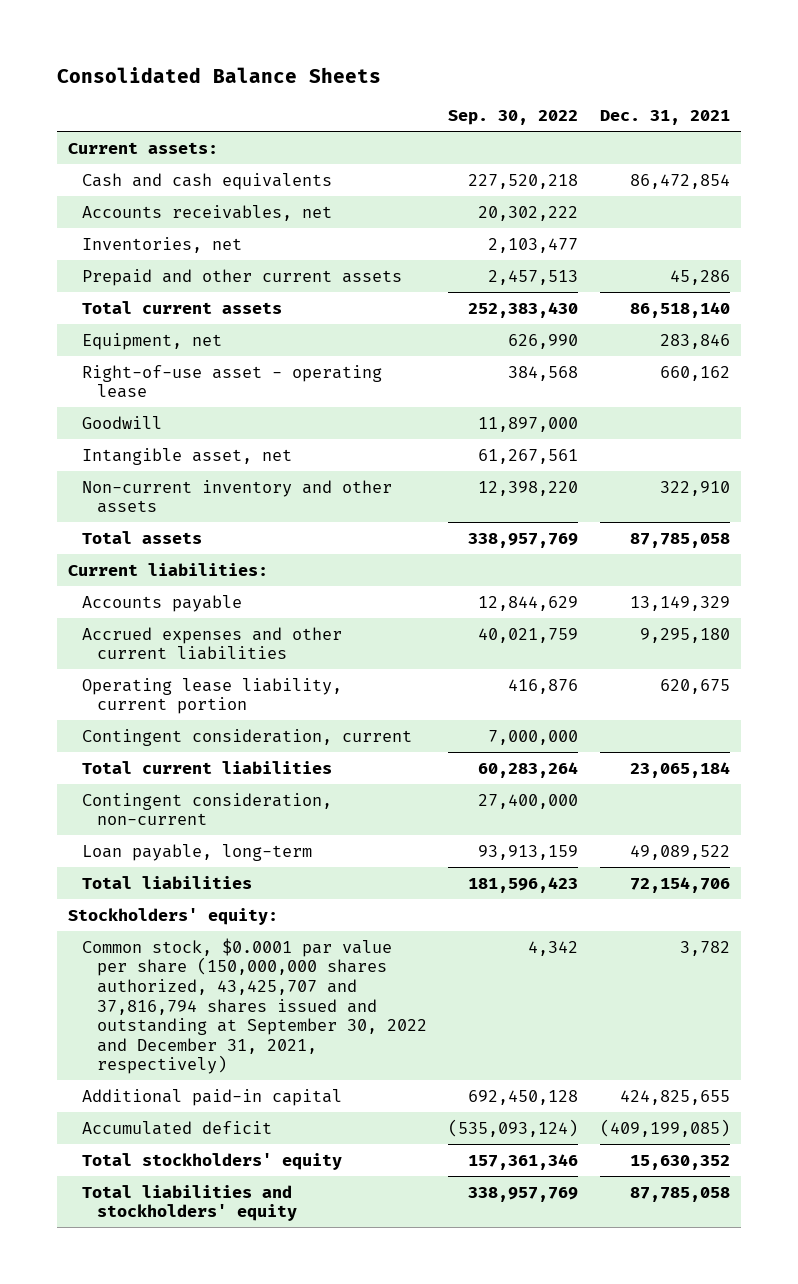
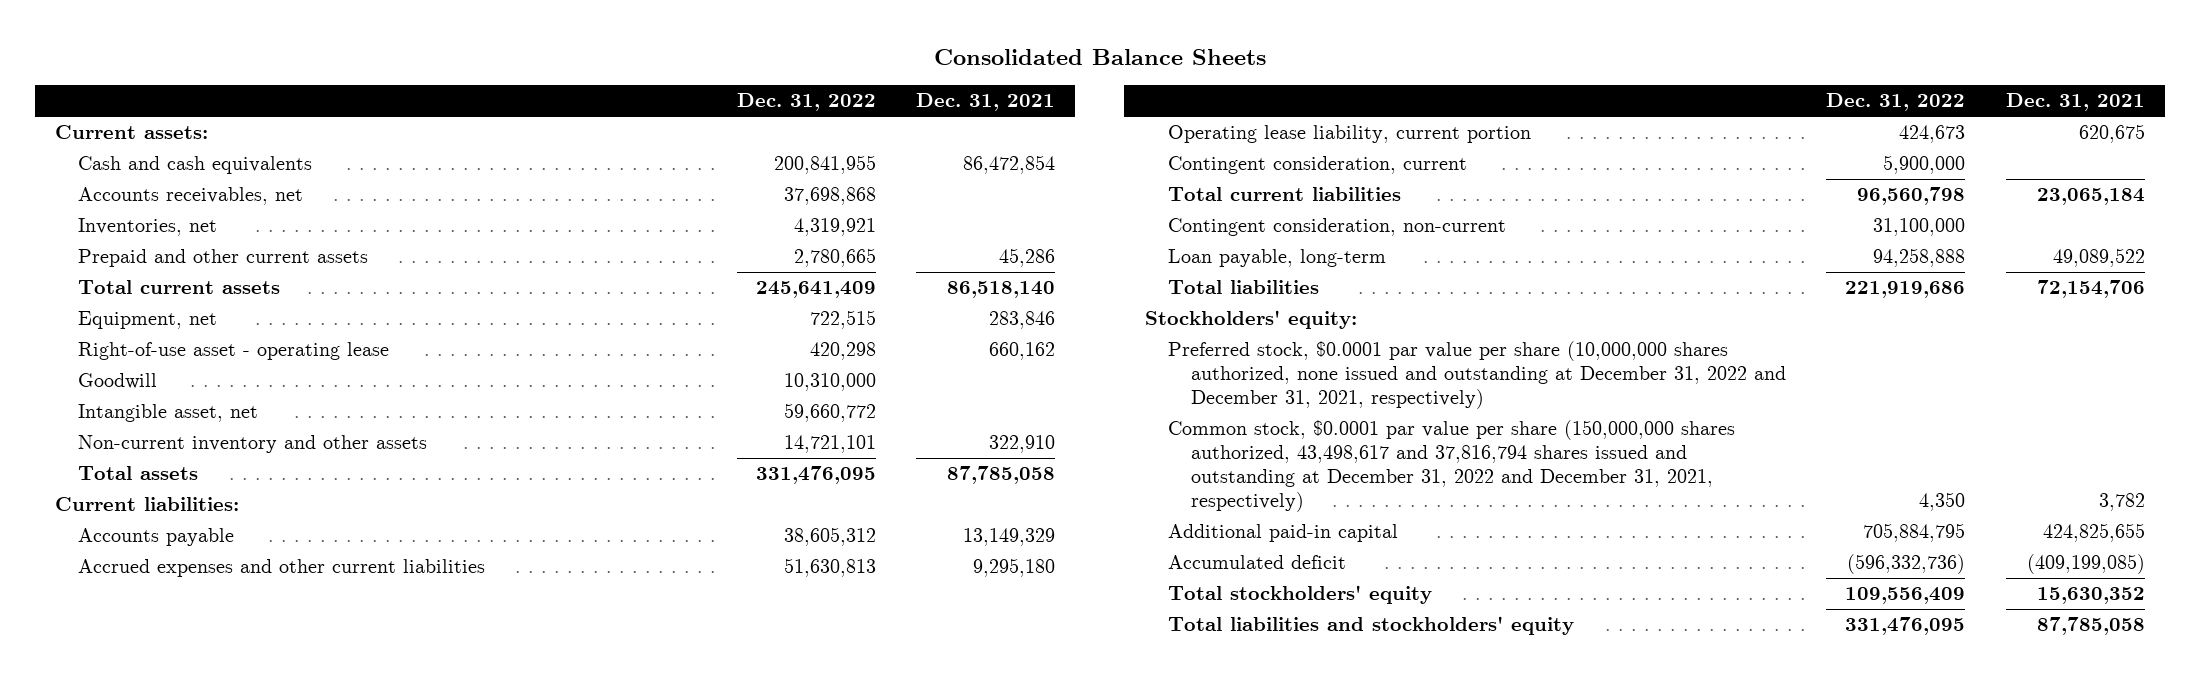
[448,110,579,126] Sep. 30, 2022 -> none
none -> [736,93,876,112] Dec. 31, 2022
none -> [1167,341,1786,410] Preferred stock, $0.0001 par value per share (10,000,000 shares authorized, none issued and outstanding at December 31, 2022 and December 31, 2021, respectively)
[82,937,427,1075] Common stock, $0.0001 par value per share (150,000,000 shares authorized, 43,425,707 and 37,816,794 shares issued and outstanding at September 30, 2022 and December 31, 2021, respectively) -> [1167,420,1735,512] Common stock, $0.0001 par value per share (150,000,000 shares authorized, 43,498,617 and 37,816,794 shares issued and outstanding at December 31, 2022 and December 31, 2021, respectively)

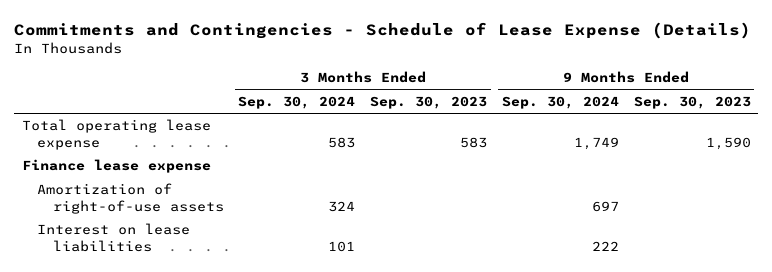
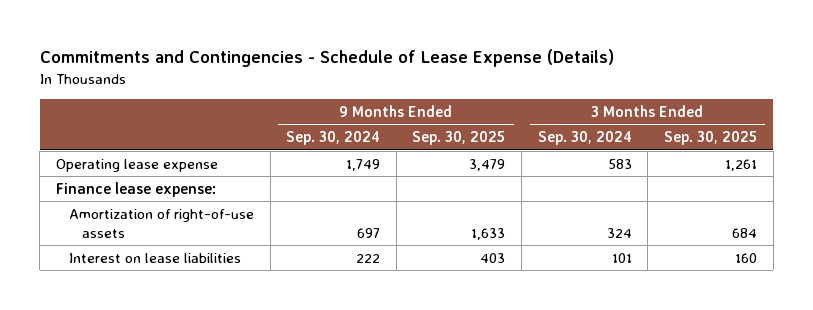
[370,95,488,109] Sep. 30, 2023 -> none
[633,95,751,109] Sep. 30, 2023 -> none
none -> [412,131,506,146] Sep. 30, 2025
none -> [664,131,758,146] Sep. 30, 2025
[21,119,211,150] Total operating lease expense -> [55,158,218,172] Operating lease expense
[21,159,211,174] Finance lease expense -> [55,181,216,197] Finance lease expense:

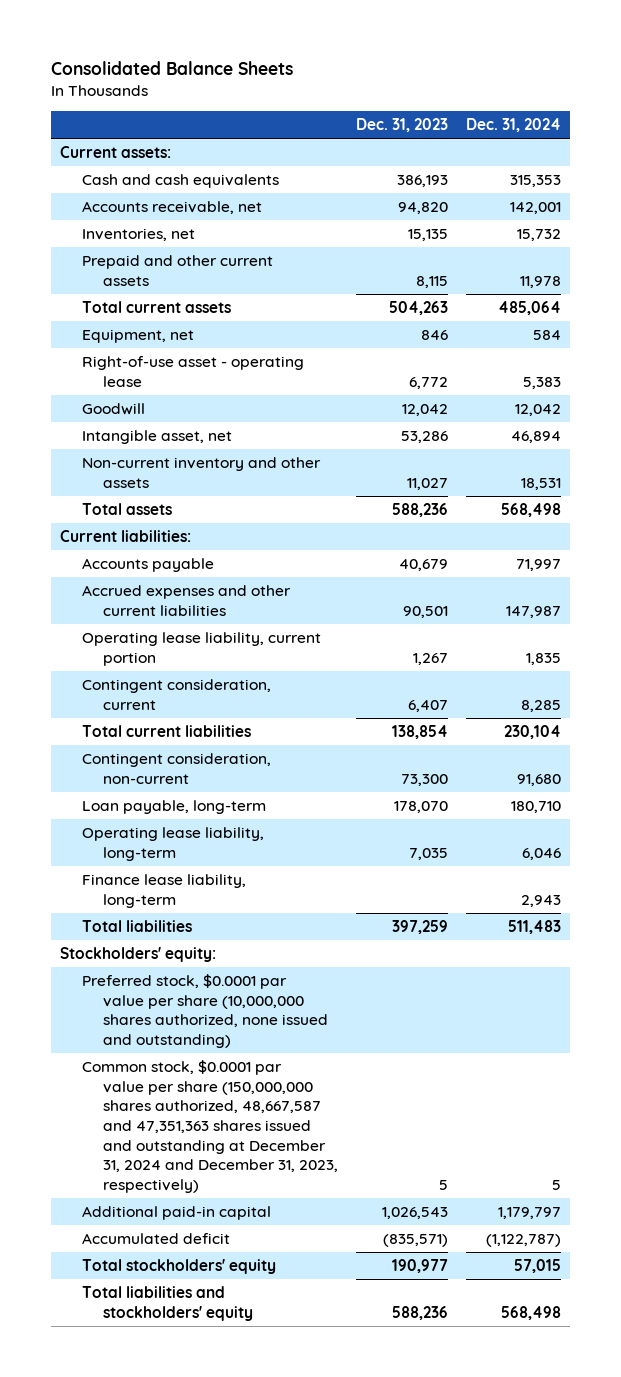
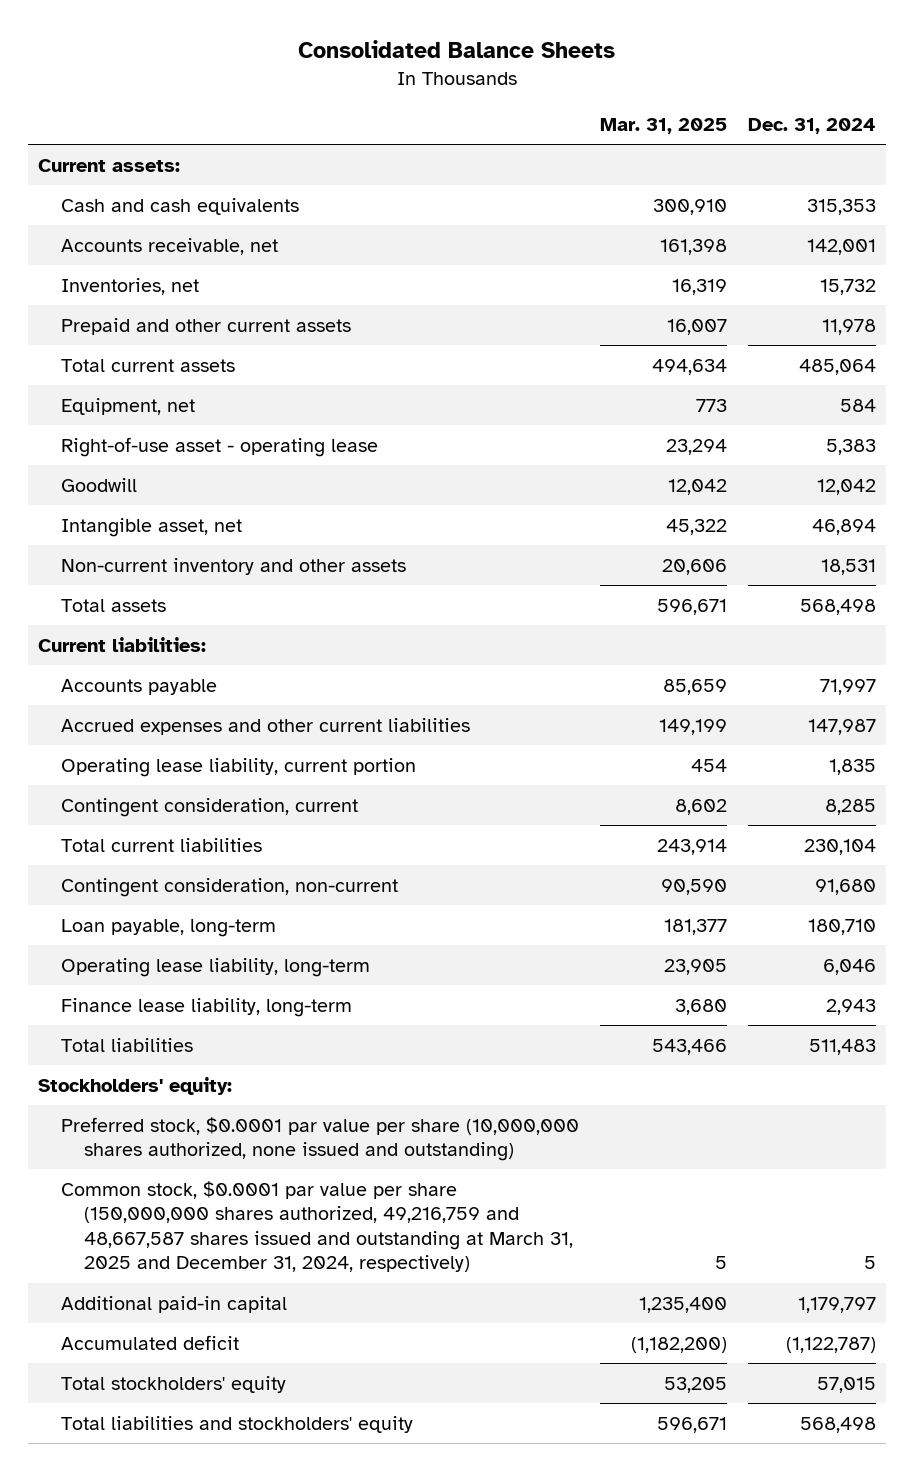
[356,118,449,133] Dec. 31, 2023 -> none
none -> [599,117,727,134] Mar. 31, 2025
[81,1060,339,1194] Common stock, $0.0001 par value per share (150,000,000 shares authorized, 48,667,587 and 47,351,363 shares issued and outstanding at December 31, 2024 and December 31, 2023, respectively) -> [60,1180,573,1273] Common stock, $0.0001 par value per share (150,000,000 shares authorized, 49,216,759 and 48,667,587 shares issued and outstanding at March 31, 2025 and December 31, 2024, respectively)

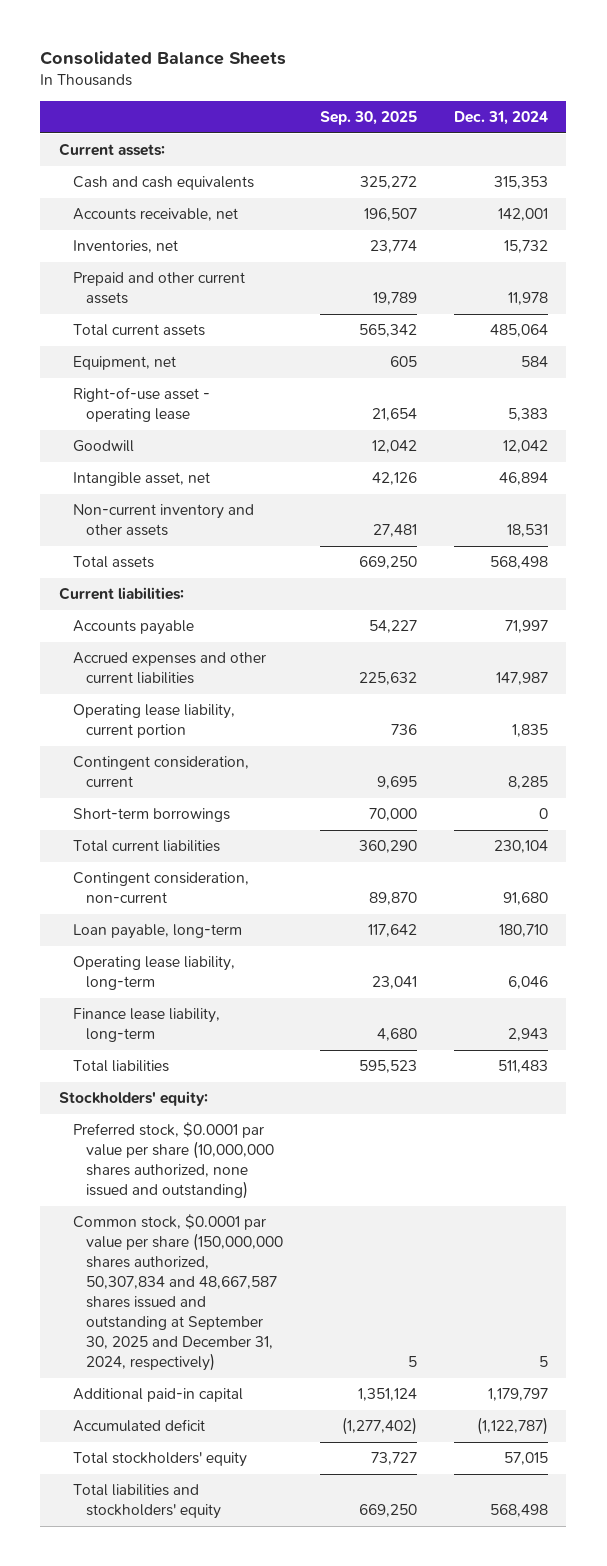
[599,117,727,134] Mar. 31, 2025 -> none
none -> [320,111,418,126] Sep. 30, 2025
none -> [72,808,230,823] Short-term borrowings
[60,1180,573,1273] Common stock, $0.0001 par value per share (150,000,000 shares authorized, 49,216,759 and 48,667,587 shares issued and outstanding at March 31, 2025 and December 31, 2024, respectively) -> [72,1214,284,1372] Common stock, $0.0001 par value per share (150,000,000 shares authorized, 50,307,834 and 48,667,587 shares issued and outstanding at September 30, 2025 and December 31, 2024, respectively)

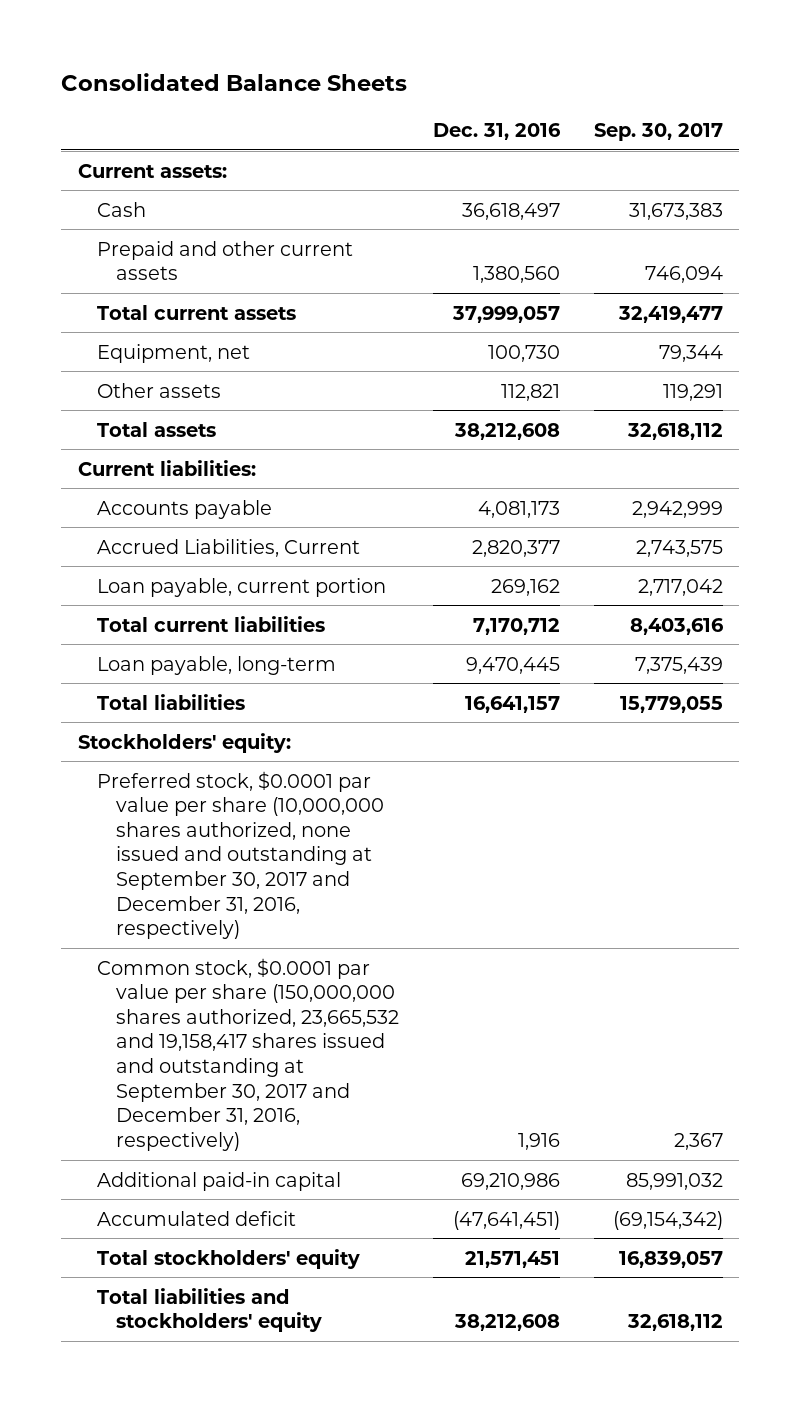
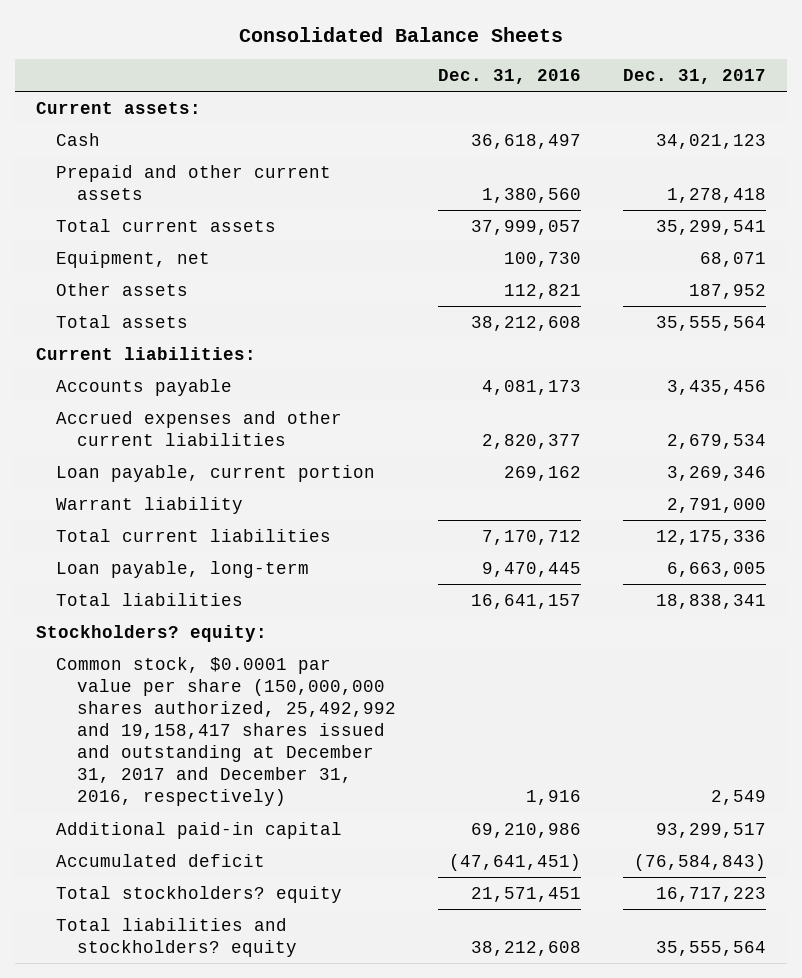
[593,122,723,141] Sep. 30, 2017 -> none
none -> [623,68,767,84] Dec. 31, 2017
[96,538,360,557] Accrued Liabilities, Current -> [56,410,343,446] Accrued expenses and other current liabilities
none -> [56,496,244,514] Warrant liability
[96,770,384,940] Preferred stock, $0.0001 par value per share (10,000,000 shares authorized, none issued and outstanding at September 30, 2017 and December 31, 2016, respectively) -> none
[77,732,291,753] Stockholders' equity: -> [35,624,267,642] Stockholders? equity:
[96,957,399,1151] Common stock, $0.0001 par value per share (150,000,000 shares authorized, 23,665,532 and 19,158,417 shares issued and outstanding at September 30, 2017 and December 31, 2016, respectively) -> [56,656,396,807] Common stock, $0.0001 par value per share (150,000,000 shares authorized, 25,492,992 and 19,158,417 shares issued and outstanding at December 31, 2017 and December 31, 2016, respectively)
[96,1248,360,1269] Total stockholders' equity -> [56,885,343,903] Total stockholders? equity
[96,1287,322,1333] Total liabilities and stockholders' equity -> [56,917,297,957] Total liabilities and stockholders? equity

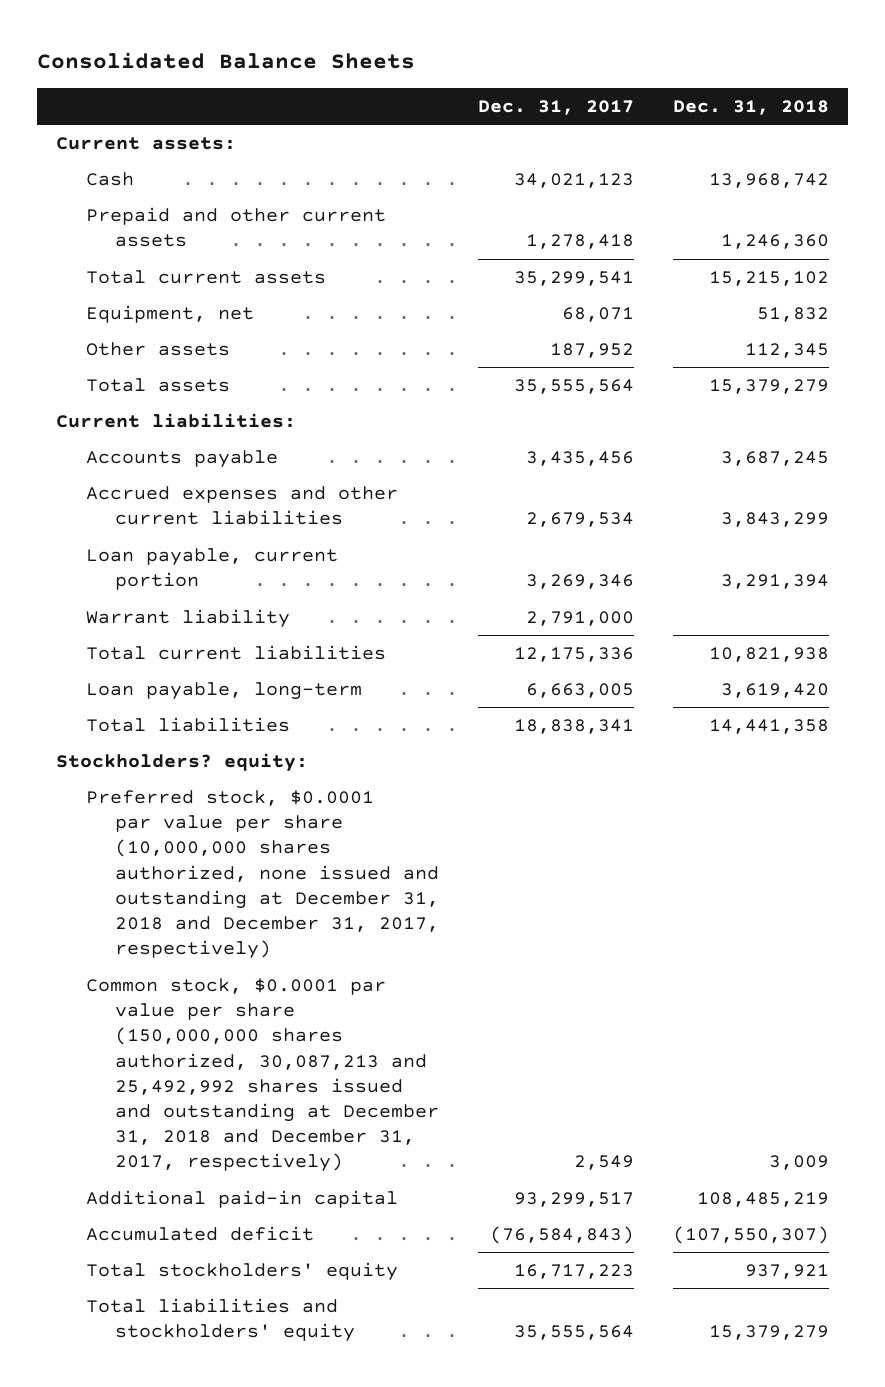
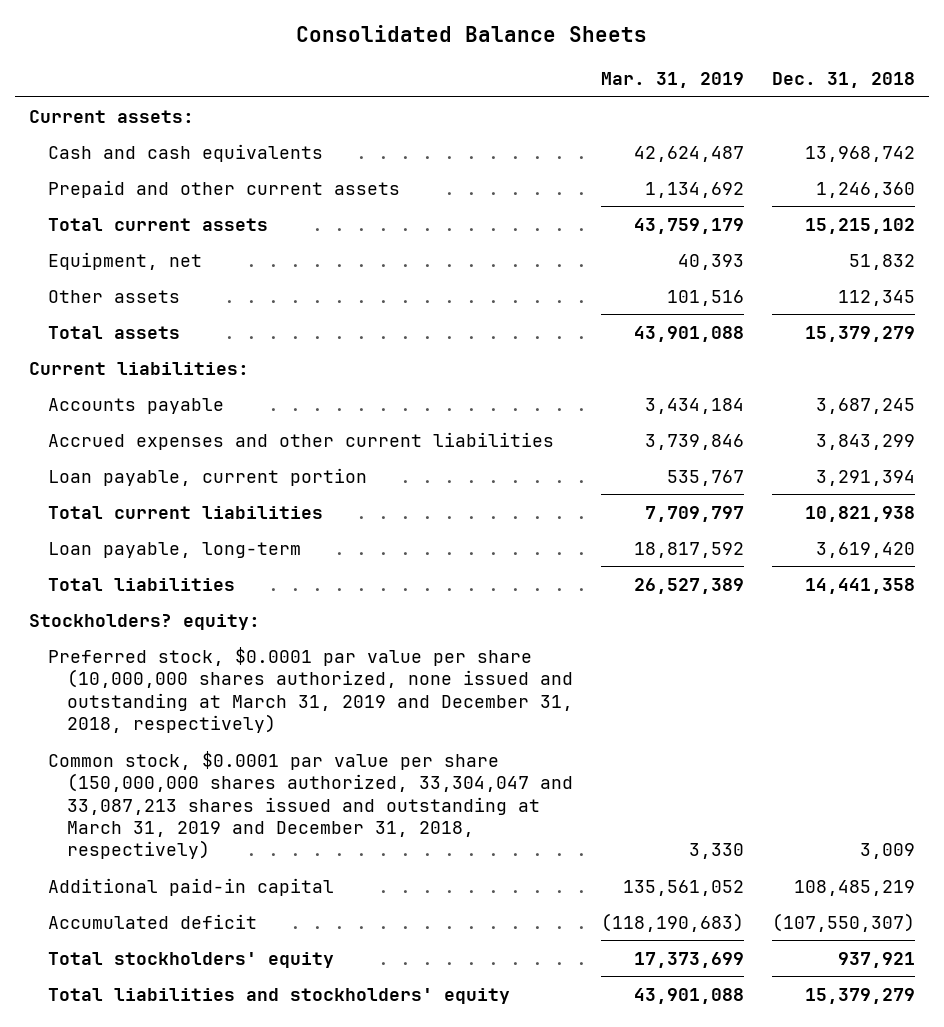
[477,99,634,115] Dec. 31, 2017 -> none
none -> [600,72,744,89] Mar. 31, 2019
[85,172,134,187] Cash -> [47,143,323,162] Cash and cash equivalents
[85,609,290,629] Warrant liability -> none
[85,790,439,960] Preferred stock, $0.0001 par value per share (10,000,000 shares authorized, none issued and outstanding at December 31, 2018 and December 31, 2017, respectively) -> [47,646,573,734] Preferred stock, $0.0001 par value per share (10,000,000 shares authorized, none issued and outstanding at March 31, 2019 and December 31, 2018, respectively)
[85,978,439,1173] Common stock, $0.0001 par value per share (150,000,000 shares authorized, 30,087,213 and 25,492,992 shares issued and outstanding at December 31, 2018 and December 31, 2017, respectively) -> [47,750,573,860] Common stock, $0.0001 par value per share (150,000,000 shares authorized, 33,304,047 and 33,087,213 shares issued and outstanding at March 31, 2019 and December 31, 2018, respectively)

